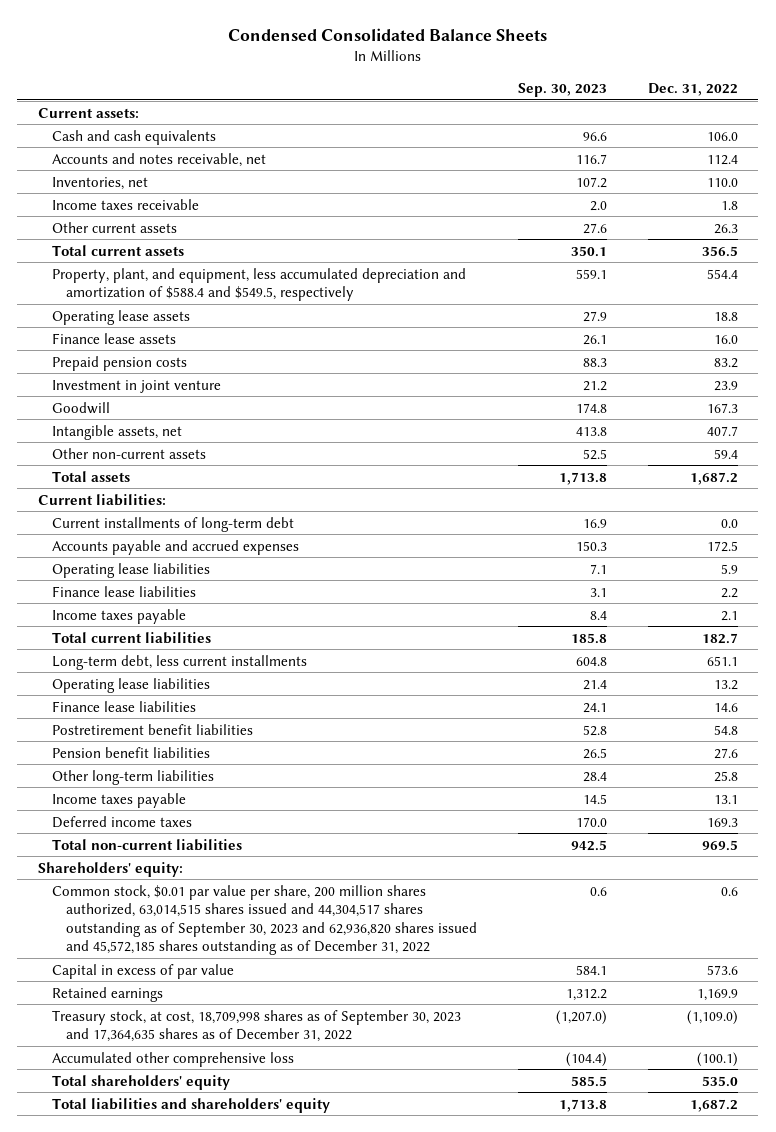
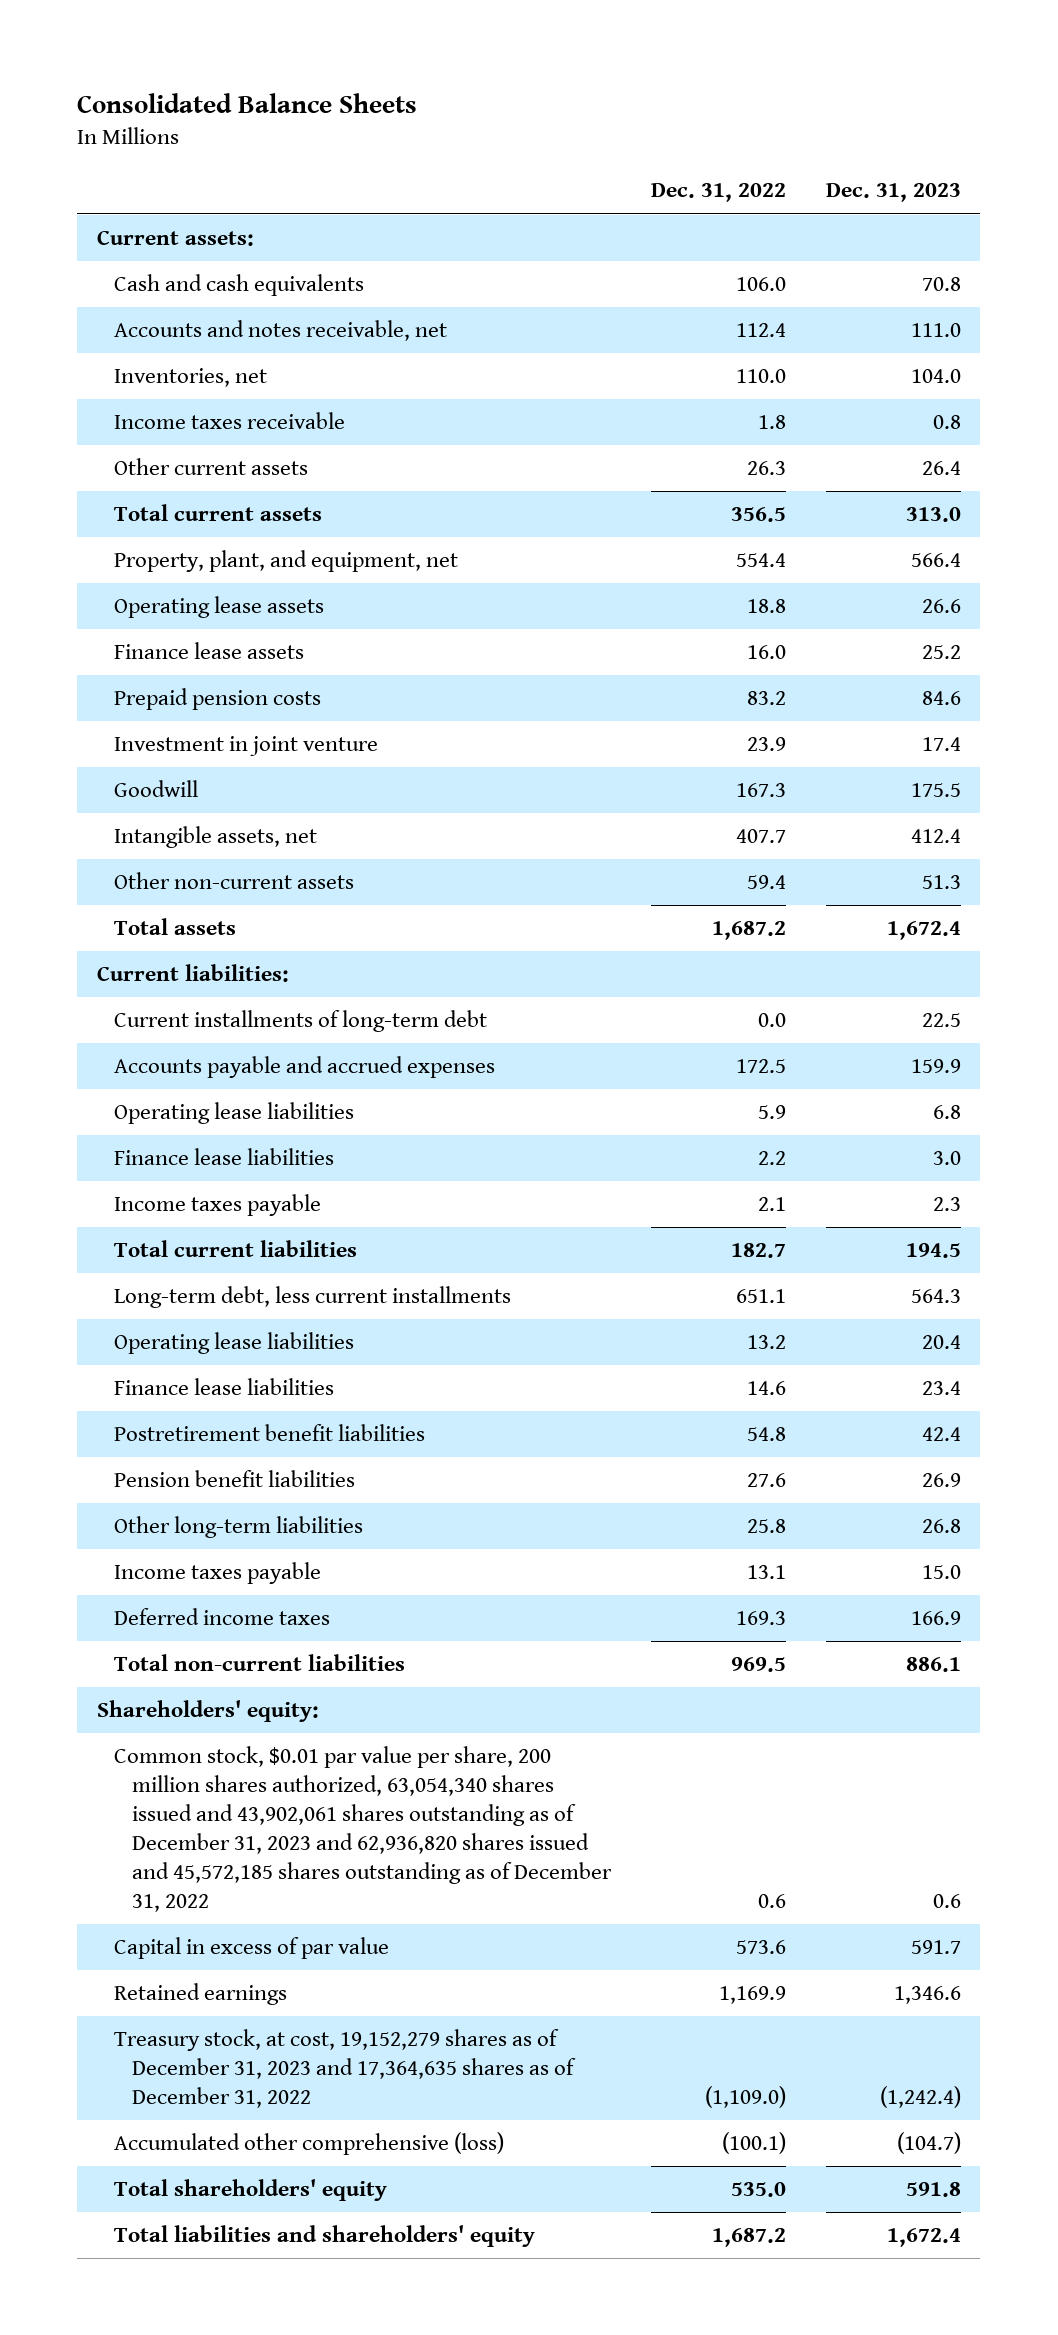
[227,27,547,41] Condensed Consolidated Balance Sheets -> [77,92,418,113] Consolidated Balance Sheets
[518,82,608,97] Sep. 30, 2023 -> none
none -> [825,183,961,203] Dec. 31, 2023
[52,267,467,302] Property, plant, and equipment, less accumulated depreciation and amortization of $588.4 and $549.5, respectively -> [114,550,459,573] Property, plant, and equipment, net
[52,884,478,956] Common stock, $0.01 par value per share, 200 million shares authorized, 63,014,515 shares issued and 44,304,517 shares outstanding as of September 30, 2023 and 62,936,820 shares issued and 45,572,185 shares outstanding as of December 31, 2022 -> [114,1746,612,1912] Common stock, $0.01 par value per share, 200 million shares authorized, 63,054,340 shares issued and 43,902,061 shares outstanding as of December 31, 2023 and 62,936,820 shares issued and 45,572,185 shares outstanding as of December 31, 2022
[52,1009,462,1043] Treasury stock, at cost, 18,709,998 shares as of September 30, 2023 and 17,364,635 shares as of December 31, 2022 -> [114,2029,576,2109] Treasury stock, at cost, 19,152,279 shares as of December 31, 2023 and 17,364,635 shares as of December 31, 2022
[52,1051,295,1067] Accumulated other comprehensive loss -> [114,2132,505,2156] Accumulated other comprehensive (loss)

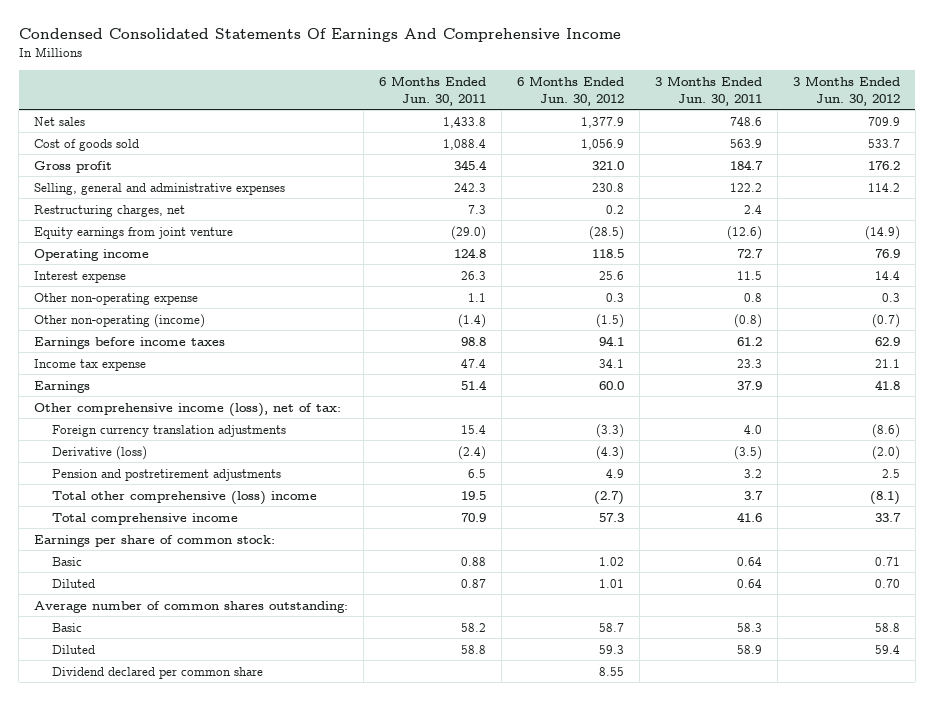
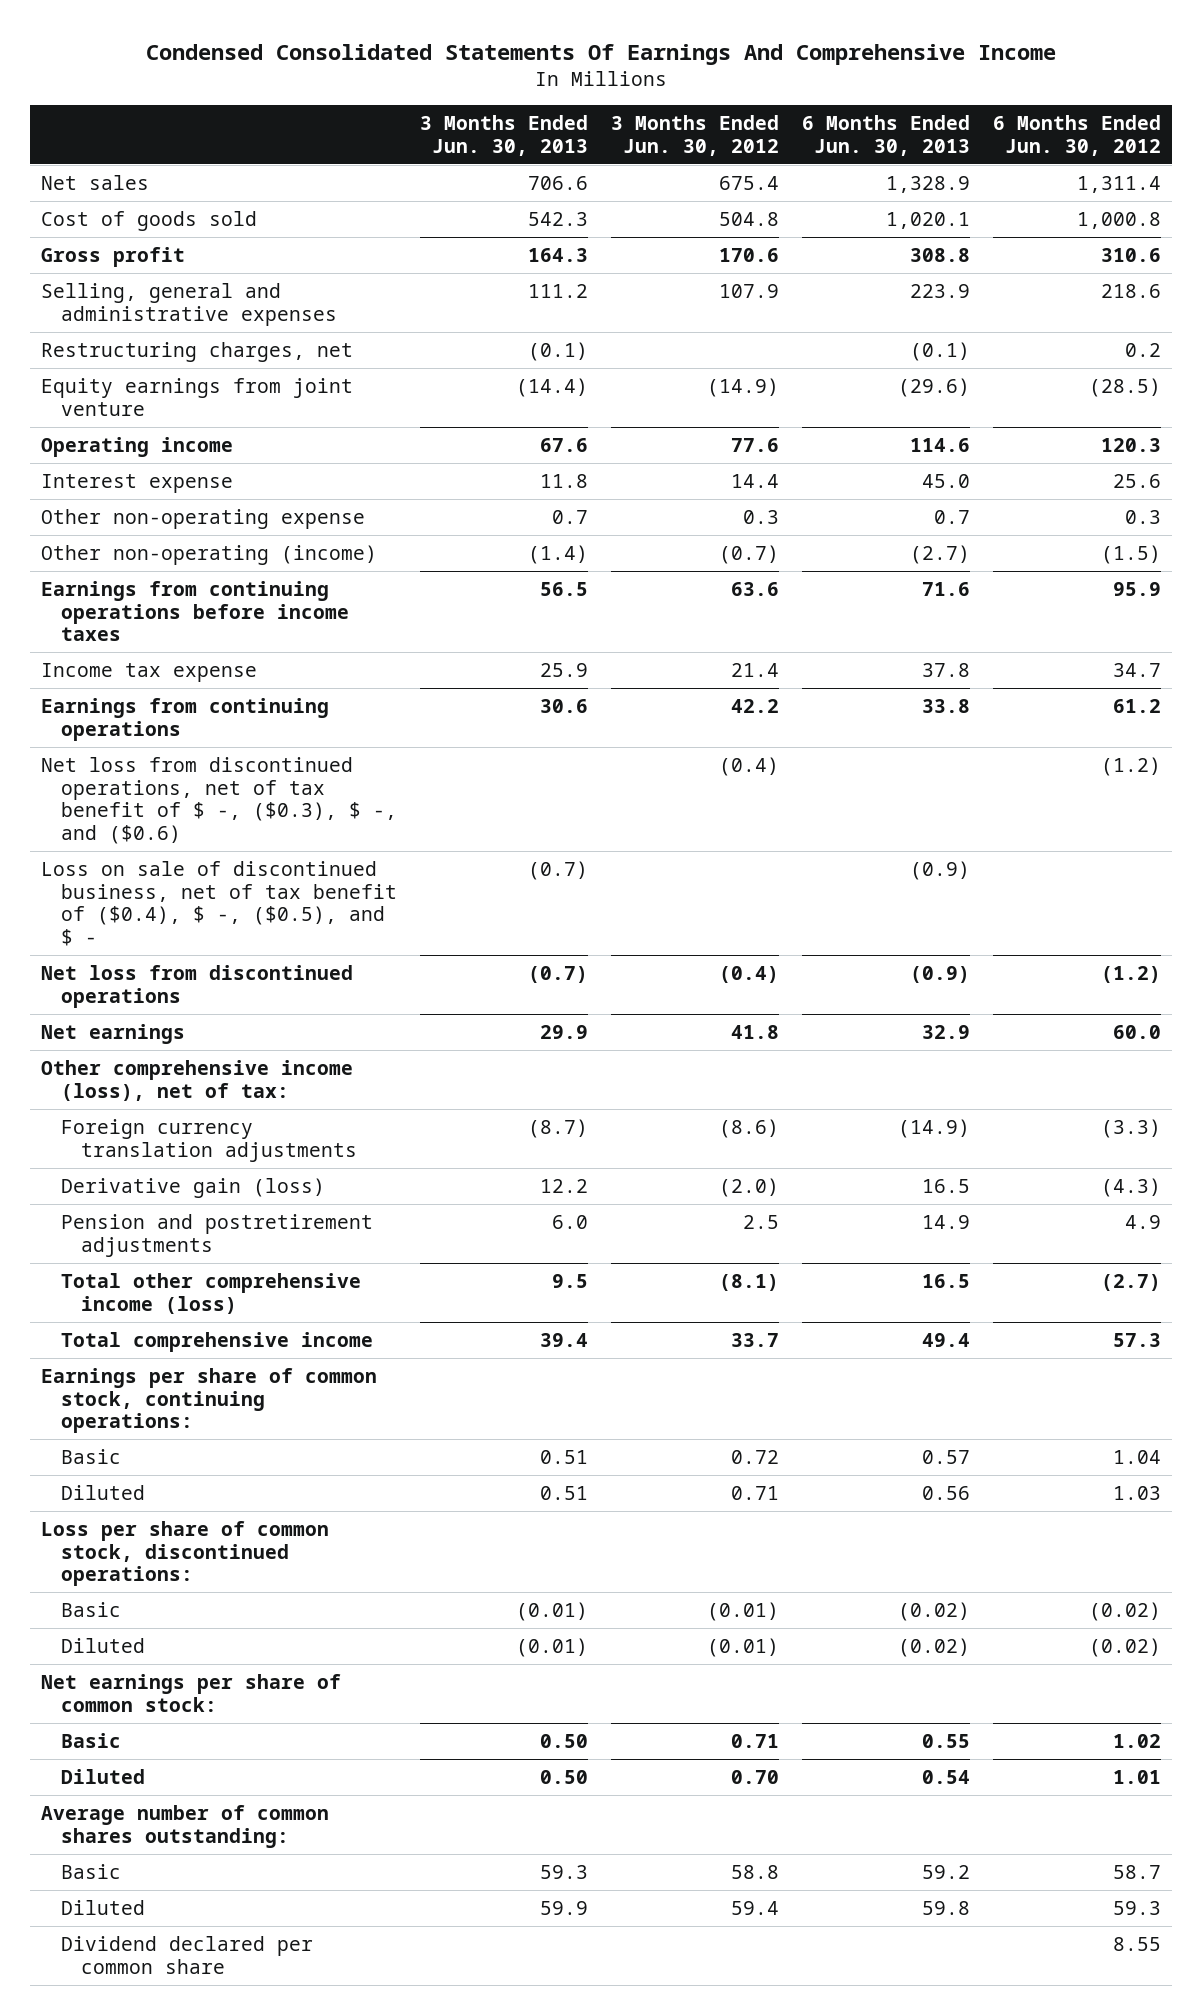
[379,75,487,106] 6 Months Ended Jun. 30, 2011 -> none
[654,75,762,106] 3 Months Ended Jun. 30, 2011 -> none
none -> [420,114,589,156] 3 Months Ended Jun. 30, 2013
none -> [801,114,970,156] 6 Months Ended Jun. 30, 2013
[580,116,624,128] 1,377.9 -> [1076,175,1161,193] 1,311.4
[867,116,900,126] 709.9 -> [718,175,779,190] 675.4
[580,138,624,150] 1,056.9 -> [1076,211,1161,229] 1,000.8
[867,138,900,148] 533.7 -> [718,211,779,226] 504.8
[591,160,624,170] 321.0 -> [1100,247,1161,262] 310.6
[867,160,900,170] 176.2 -> [718,247,779,262] 170.6
[591,182,624,192] 230.8 -> [1100,283,1161,298] 218.6
[867,182,900,192] 114.2 -> [718,283,779,298] 107.9
[591,248,624,258] 118.5 -> [1100,437,1161,452] 120.3
[874,248,900,258] 76.9 -> [730,437,779,452] 77.6
[34,336,226,349] Earnings before income taxes -> [40,580,350,642] Earnings from continuing operations before income taxes
[598,335,624,346] 94.1 -> [1112,581,1161,596] 95.9
[874,336,900,346] 62.9 -> [730,581,779,596] 63.6
[598,358,624,368] 34.1 -> [1112,662,1161,677] 34.7
[874,358,900,368] 21.1 -> [730,662,779,677] 21.4
none -> [40,697,329,741] Earnings from continuing operations
none -> [40,756,398,845] Net loss from discontinued operations, net of tax benefit of $ -, ($0.3), $ -, and ($0.6)
none -> [40,860,398,947] Loss on sale of discontinued business, net of tax benefit of ($0.4), $ -, ($0.5), and $ -
none -> [40,964,353,1008] Net loss from discontinued operations
[34,380,91,393] Earnings -> [40,1023,185,1044] Net earnings
[52,445,148,460] Derivative (loss) -> [61,1177,326,1198] Derivative gain (loss)
[52,490,318,505] Total other comprehensive (loss) income -> [61,1272,362,1314] Total other comprehensive income (loss)
none -> [40,1367,377,1434] Earnings per share of common stock, continuing operations:
none -> [61,1448,122,1464] Basic
none -> [61,1484,146,1500] Diluted
none -> [40,1520,329,1587] Loss per share of common stock, discontinued operations:
none -> [61,1601,122,1617] Basic
none -> [61,1637,146,1653] Diluted
[34,534,276,547] Earnings per share of common stock: -> [40,1673,341,1712] Net earnings per share of common stock:

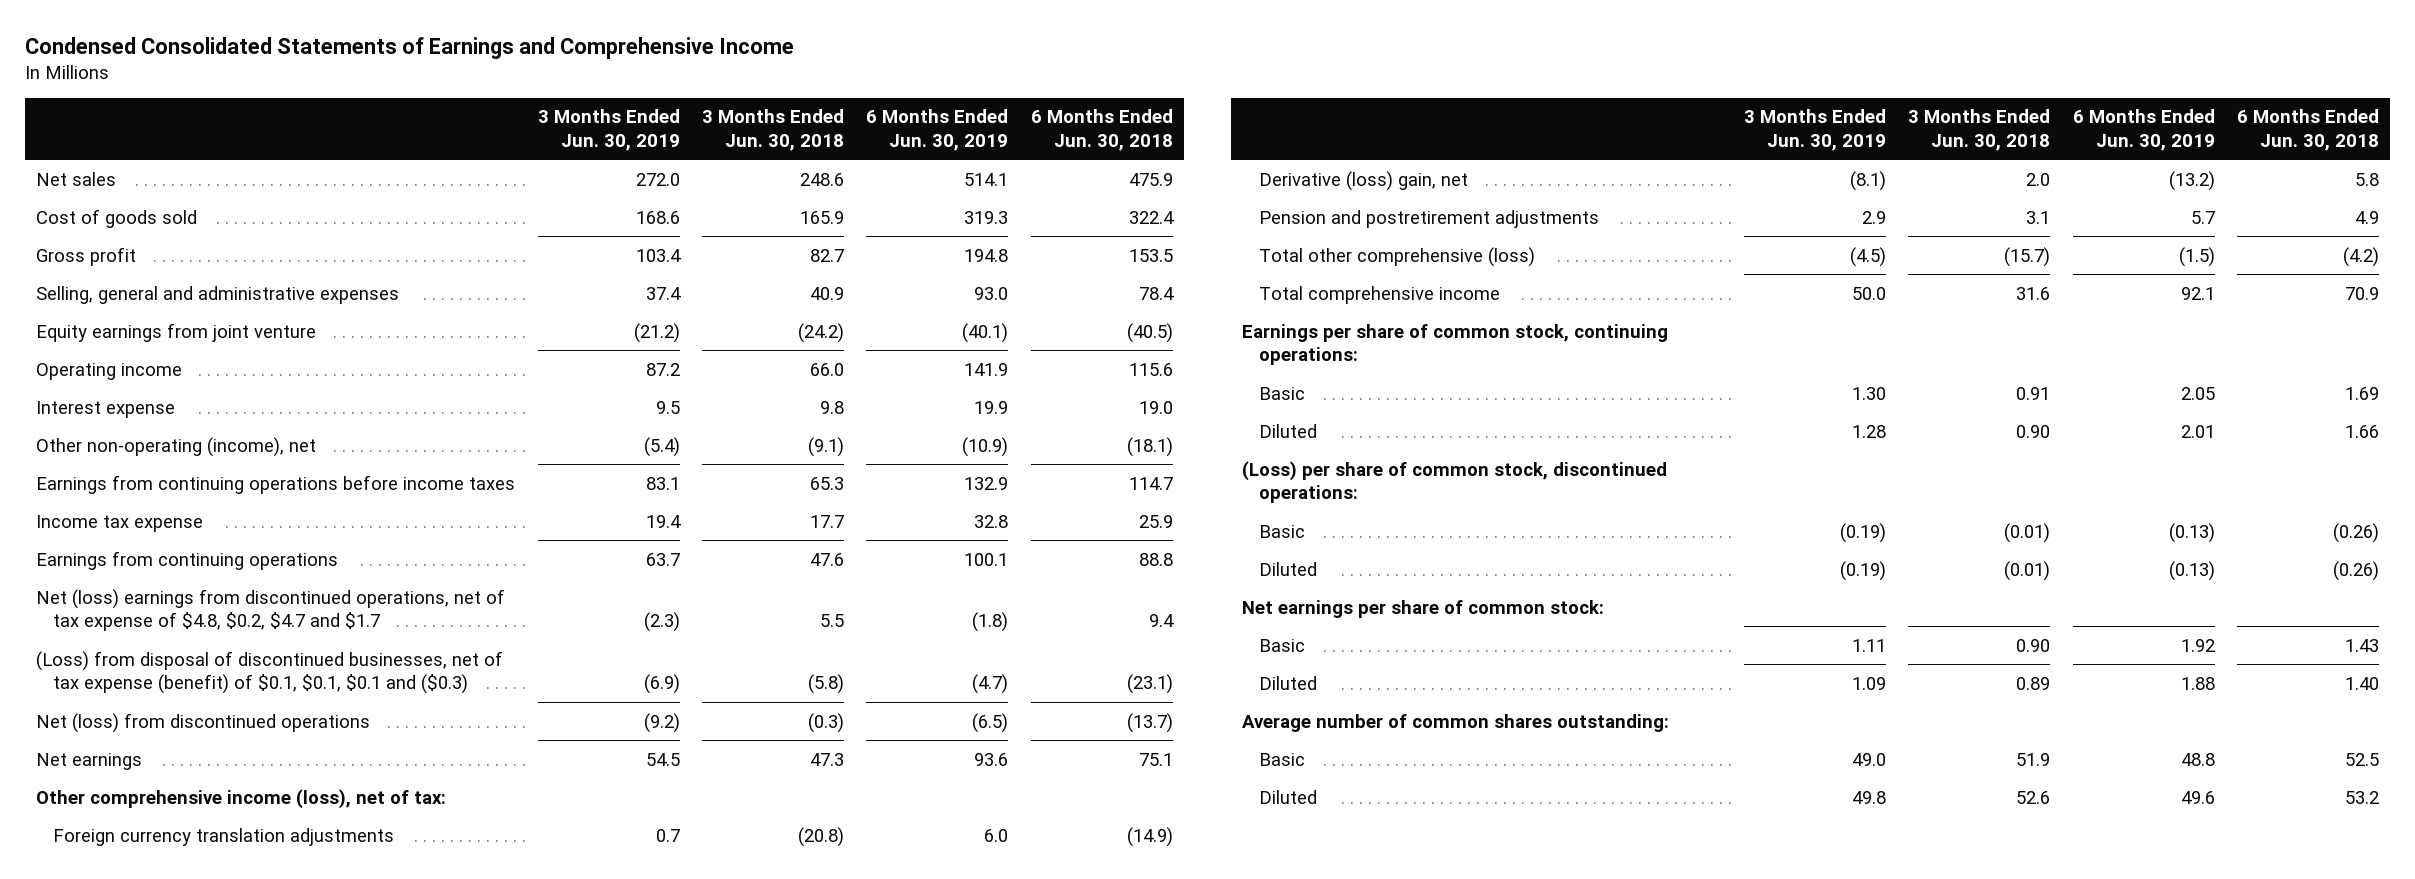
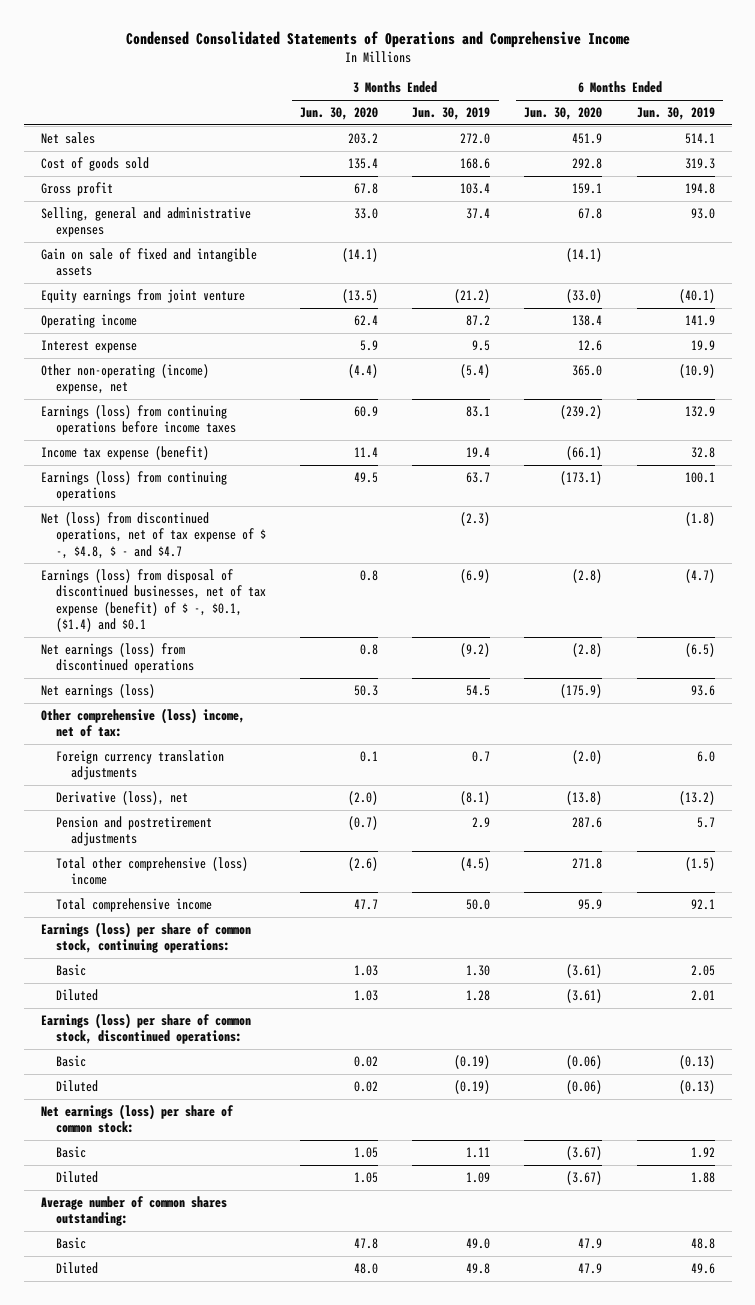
[24,36,794,59] Condensed Consolidated Statements of Earnings and Comprehensive Income -> [125,31,630,49] Condensed Consolidated Statements of Operations and Comprehensive Income
[702,109,845,151] 3 Months Ended Jun. 30, 2018 -> none
[1030,109,1173,151] 6 Months Ended Jun. 30, 2018 -> none
none -> [300,107,379,121] Jun. 30, 2020
none -> [524,107,603,121] Jun. 30, 2020
none -> [40,247,257,277] Gain on sale of fixed and intangible assets
[36,436,317,457] Other non-operating (income), net -> [40,363,209,395] Other non-operating (income) expense, net
[36,474,516,494] Earnings from continuing operations before income taxes -> [40,404,236,436] Earnings (loss) from continuing operations before income taxes
[36,514,204,532] Income tax expense -> [40,445,209,460] Income tax expense (benefit)
[36,550,339,570] Earnings from continuing operations -> [40,470,227,502] Earnings (loss) from continuing operations
[36,588,506,632] Net (loss) earnings from discontinued operations, net of tax expense of $4.8, $0.2, $4.7 and $1.7 -> [40,511,266,559] Net (loss) from discontinued operations, net of tax expense of $ -, $4.8, $ - and $4.7
[36,650,504,695] (Loss) from disposal of discontinued businesses, net of tax expense (benefit) of $0.1, $0.1, $0.1 and ($0.3) -> [40,568,266,632] Earnings (loss) from disposal of discontinued businesses, net of tax expense (benefit) of $ -, $0.1, ($1.4) and $0.1
[36,712,371,733] Net (loss) from discontinued operations -> [40,642,194,674] Net earnings (loss) from discontinued operations
[36,752,143,770] Net earnings -> [40,683,155,698] Net earnings (loss)
[36,788,447,809] Other comprehensive income (loss), net of tax: -> [40,707,245,738] Other comprehensive (loss) income, net of tax:
[1259,170,1469,191] Derivative (loss) gain, net -> [55,790,188,805] Derivative (loss), net
[1259,246,1536,267] Total other comprehensive (loss) -> [55,856,248,886] Total other comprehensive (loss) income
[1242,323,1669,366] Earnings per share of common stock, continuing operations: -> [40,921,251,954] Earnings (loss) per share of common stock, continuing operations:
[1242,460,1668,504] (Loss) per share of common stock, discontinued operations: -> [40,1012,251,1045] Earnings (loss) per share of common stock, discontinued operations:
[1242,599,1605,618] Net earnings per share of common stock: -> [40,1103,234,1134] Net earnings (loss) per share of common stock:

